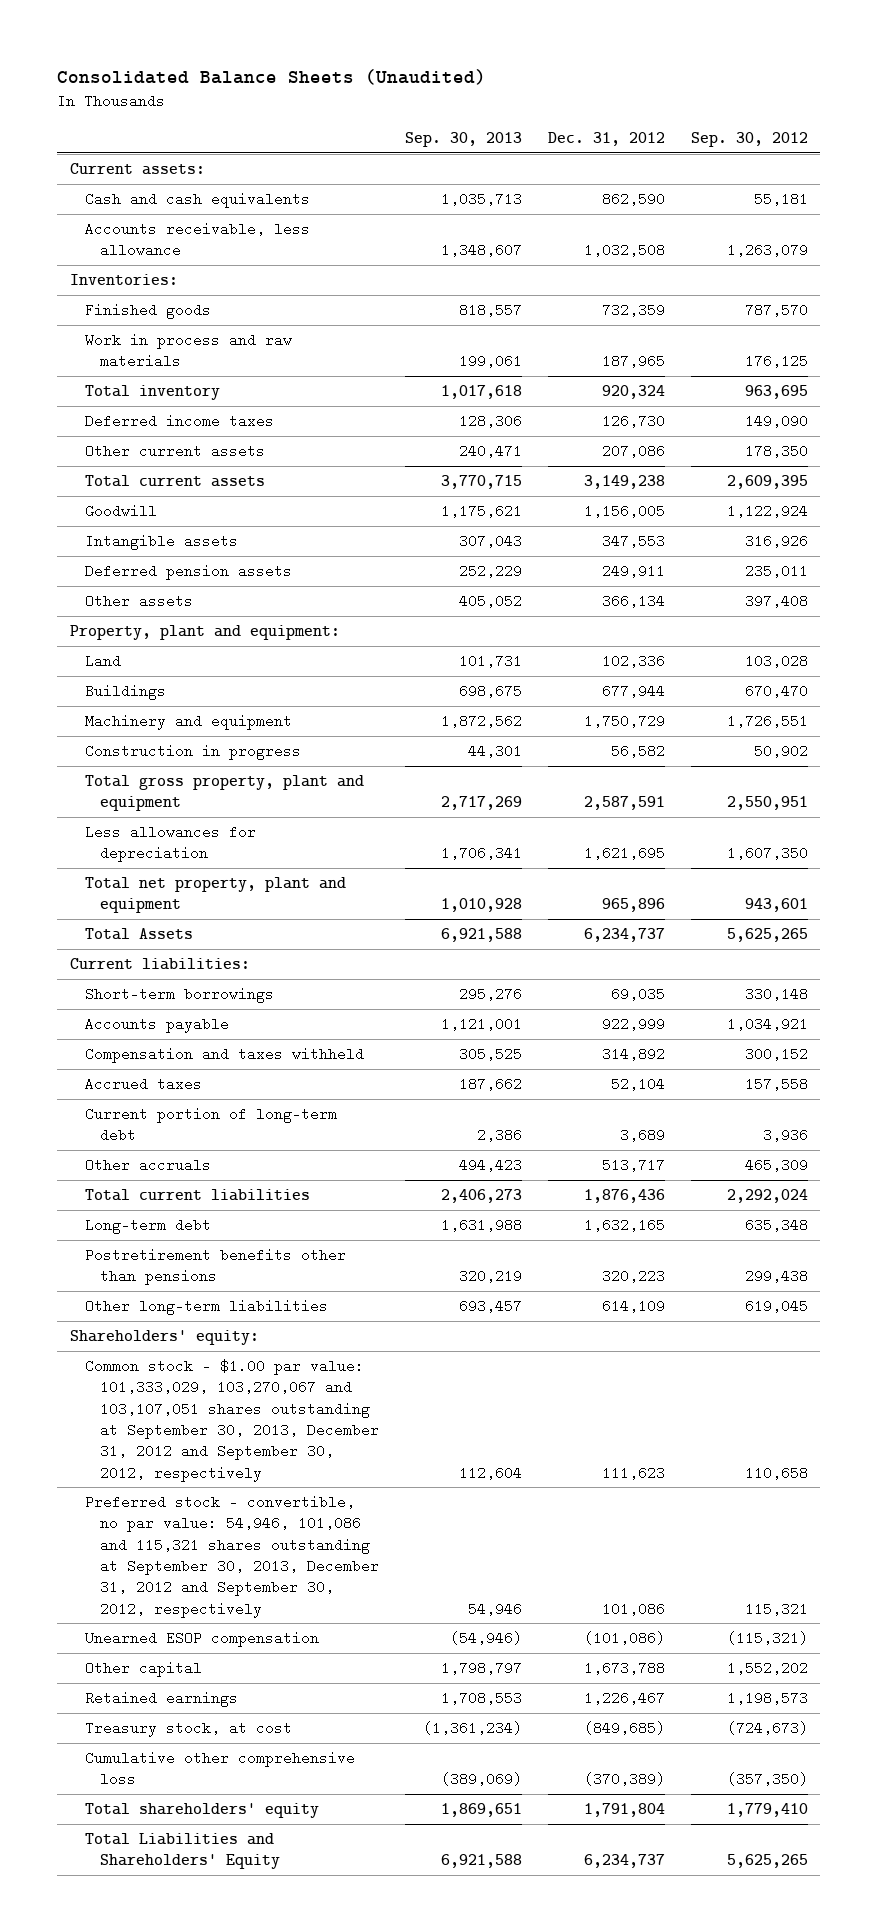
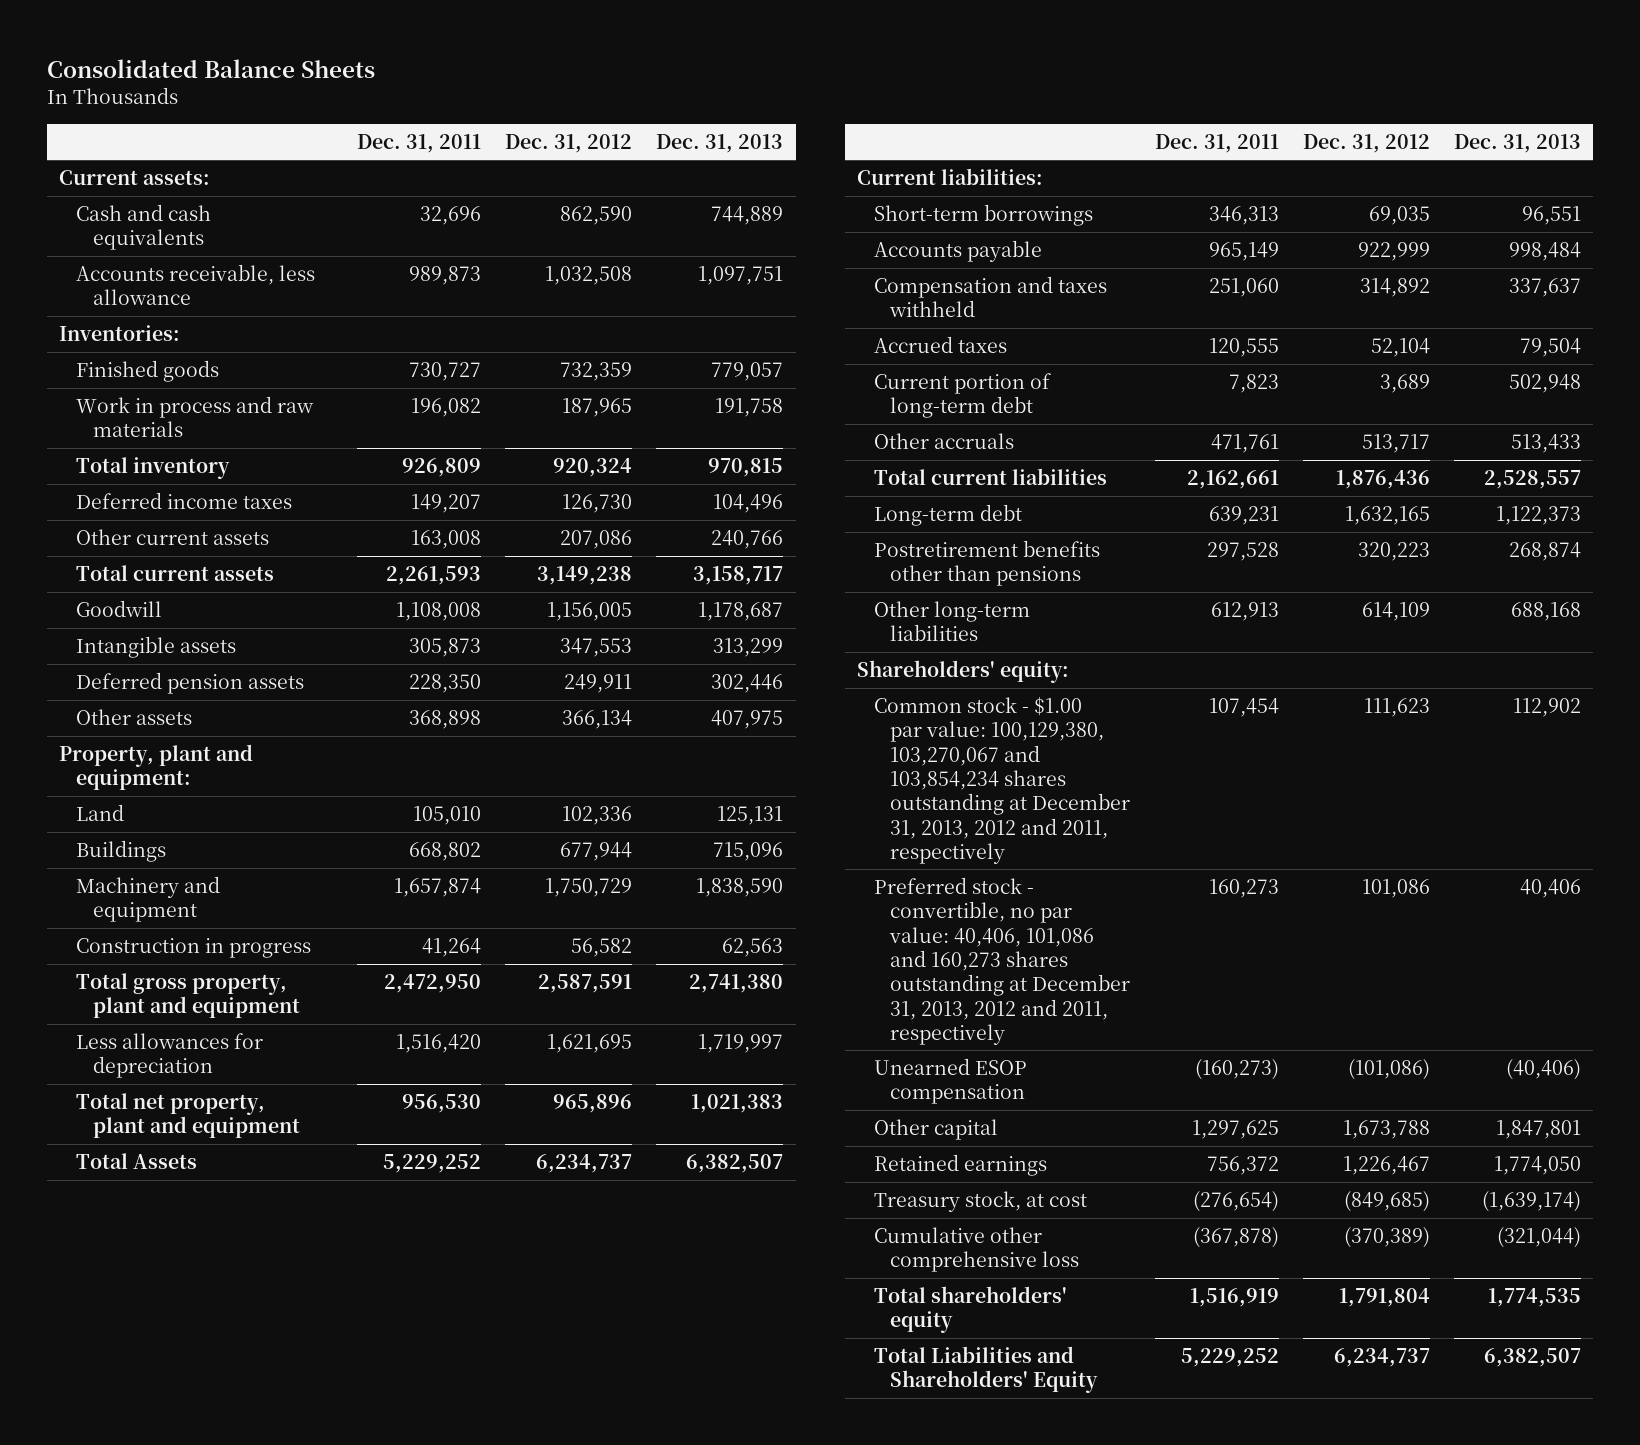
[56,69,486,86] Consolidated Balance Sheets (Unaudited) -> [46,58,375,78] Consolidated Balance Sheets
[405,132,523,148] Sep. 30, 2013 -> none
[690,132,808,148] Sep. 30, 2012 -> none
none -> [356,133,481,153] Dec. 31, 2011
none -> [656,133,784,153] Dec. 31, 2013
[85,1359,380,1482] Common stock - $1.00 par value: 101,333,029, 103,270,067 and 103,107,051 shares outstanding at September 30, 2013, December 31, 2012 and September 30, 2012, respectively -> [873,696,1131,864] Common stock - $1.00 par value: 100,129,380, 103,270,067 and 103,854,234 shares outstanding at December 31, 2013, 2012 and 2011, respectively
[85,1495,380,1618] Preferred stock - convertible, no par value: 54,946, 101,086 and 115,321 shares outstanding at September 30, 2013, December 31, 2012 and September 30, 2012, respectively -> [873,876,1131,1045] Preferred stock - convertible, no par value: 40,406, 101,086 and 160,273 shares outstanding at December 31, 2013, 2012 and 2011, respectively

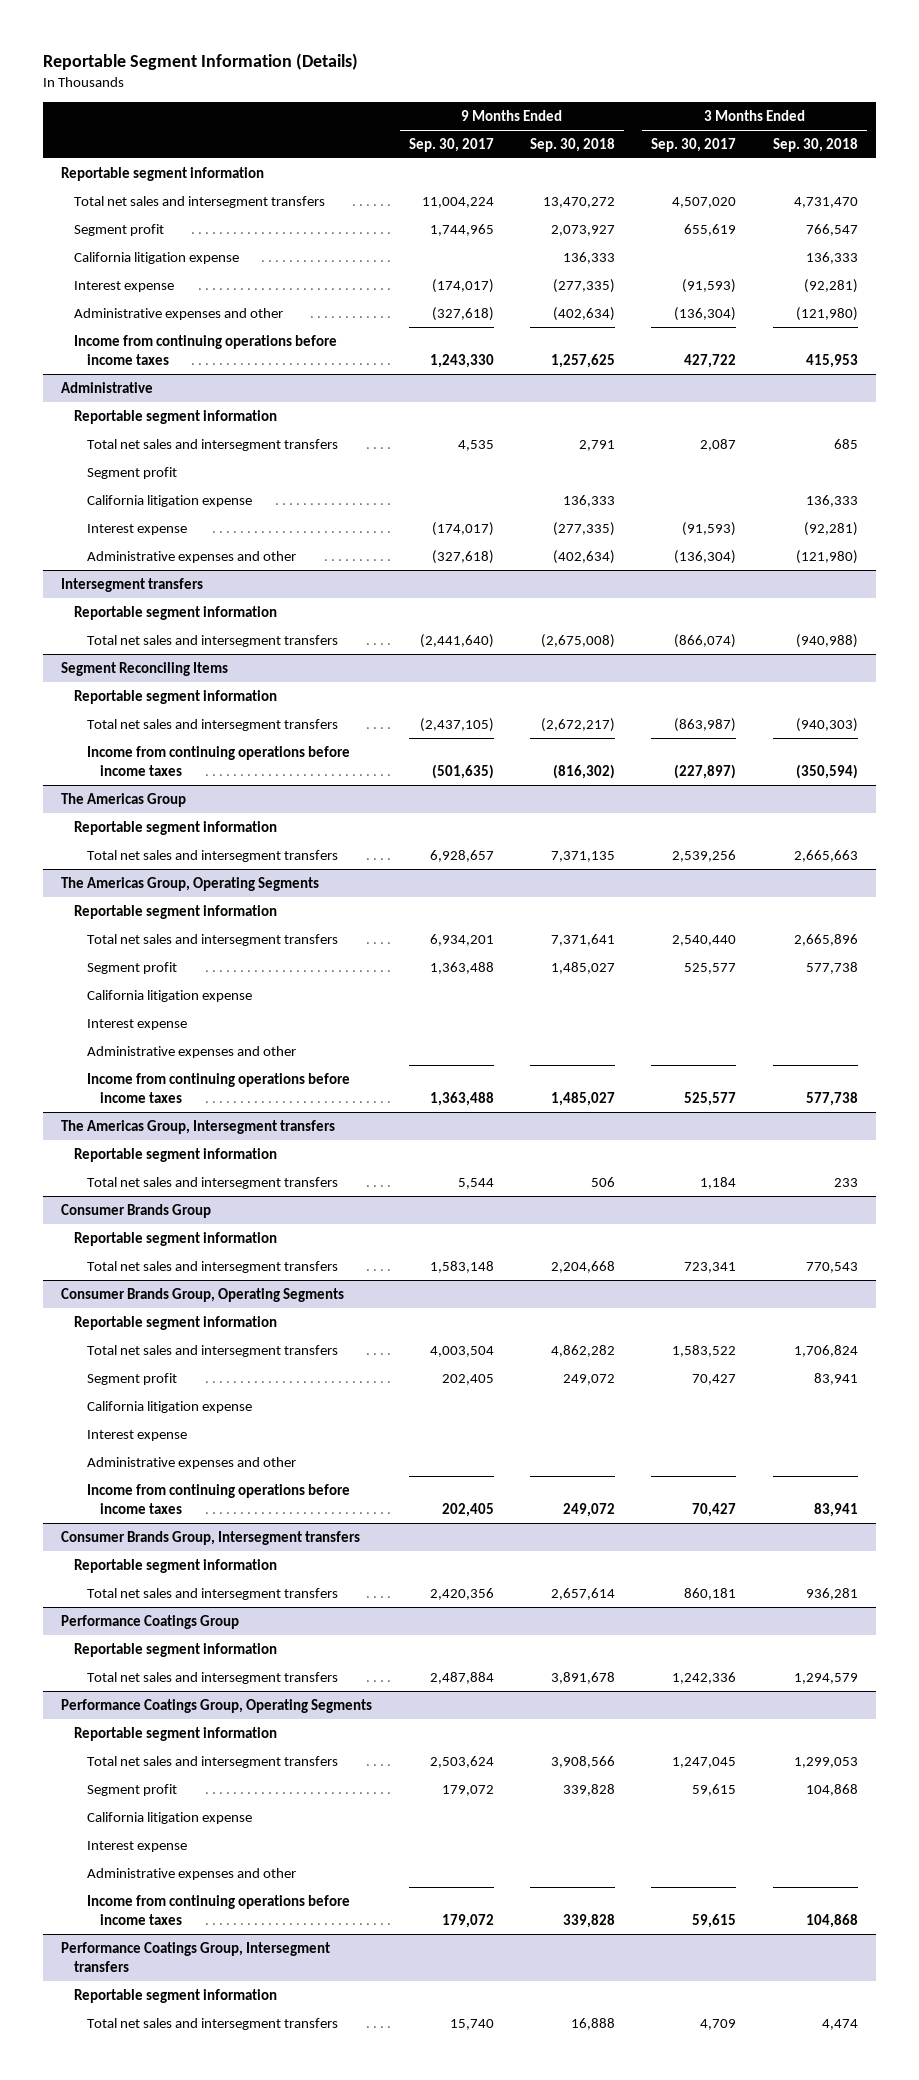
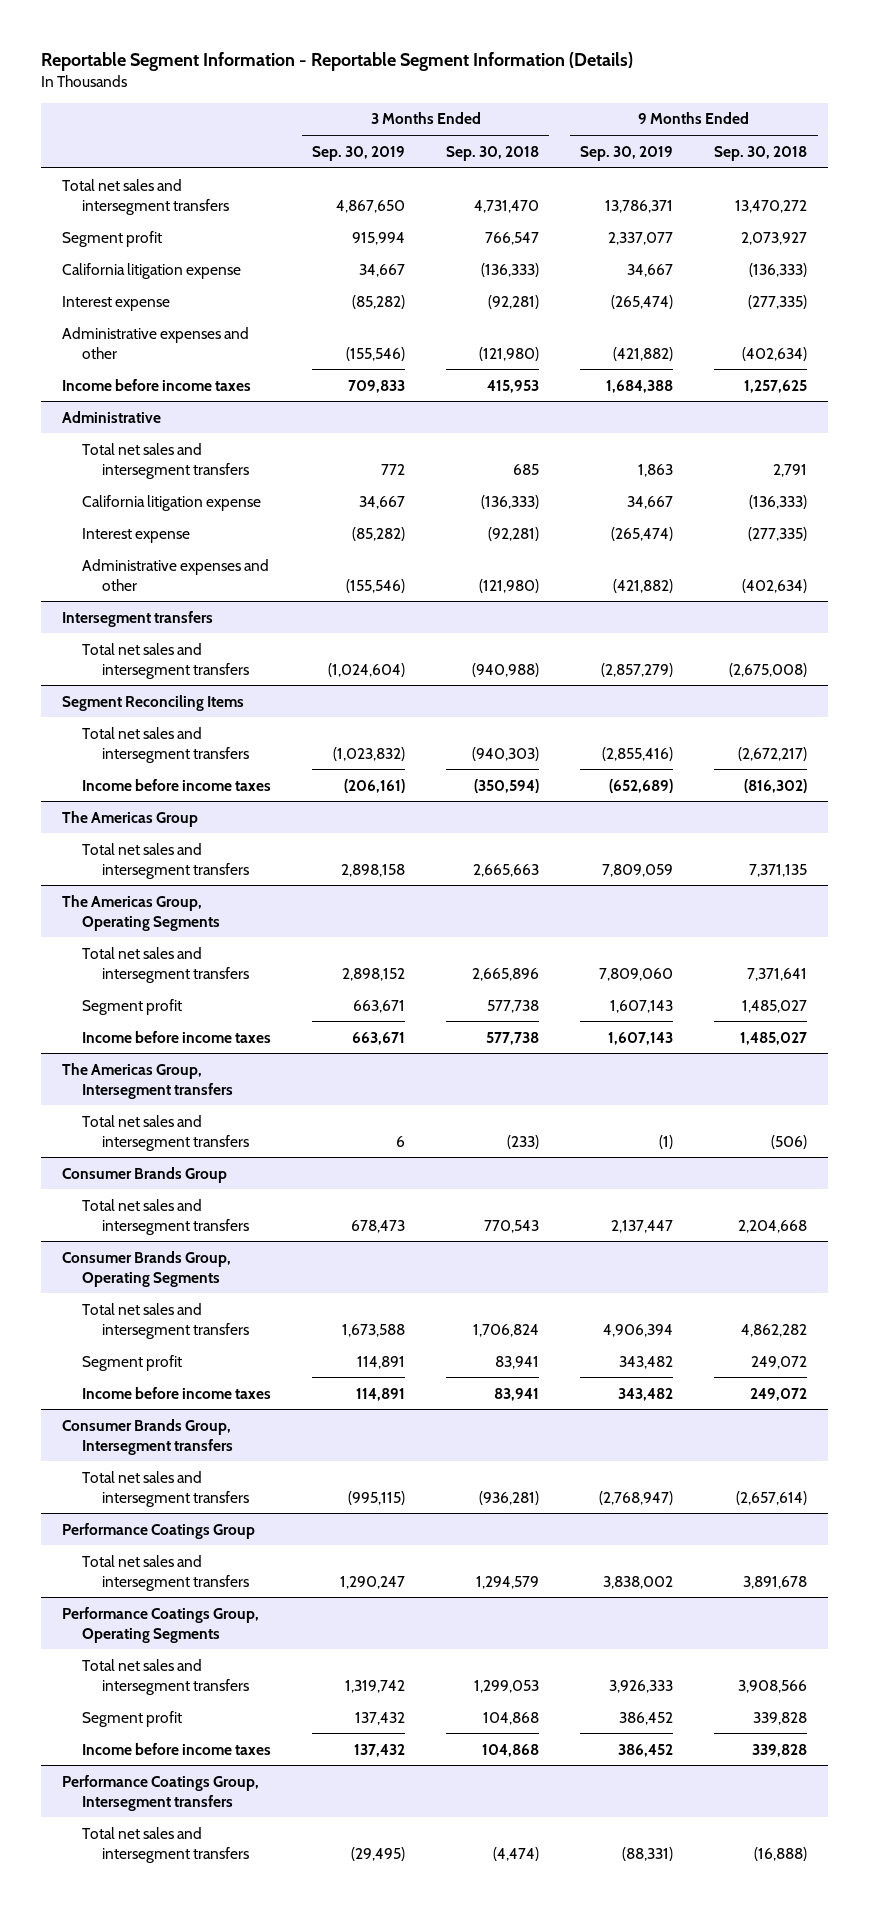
[43,52,359,70] Reportable Segment Information (Details) -> [41,51,634,71] Reportable Segment Information - Reportable Segment Information (Details)
[408,137,494,152] Sep. 30, 2017 -> none
[651,137,737,152] Sep. 30, 2017 -> none
none -> [312,145,406,161] Sep. 30, 2019
none -> [580,145,674,161] Sep. 30, 2019
[61,166,265,181] Reportable segment information -> none
[563,251,616,264] 136,333 -> [749,262,808,277] (136,333)
[805,251,858,264] 136,333 -> [481,262,540,277] (136,333)
[74,334,338,365] Income from continuing operations before income taxes -> [61,378,251,391] Income before income taxes
[74,409,278,424] Reportable segment information -> none
[86,466,177,479] Segment profit -> none
[563,494,616,507] 136,333 -> [749,494,808,509] (136,333)
[805,494,858,507] 136,333 -> [481,494,540,509] (136,333)
[74,605,278,620] Reportable segment information -> none
[74,689,278,704] Reportable segment information -> none
[86,745,350,776] Income from continuing operations before income taxes -> [81,778,271,791] Income before income taxes
[74,820,278,835] Reportable segment information -> none
[74,904,278,919] Reportable segment information -> none
[86,989,252,1002] California litigation expense -> none
[86,1018,187,1030] Interest expense -> none
[86,1045,296,1058] Administrative expenses and other -> none
[86,1072,350,1103] Income from continuing operations before income taxes -> [81,1030,271,1043] Income before income taxes
[74,1147,278,1162] Reportable segment information -> none
[591,1176,616,1187] 506 -> [771,1134,808,1149] (506)
[833,1177,858,1187] 233 -> [507,1134,540,1149] (233)
[74,1231,278,1246] Reportable segment information -> none
[74,1315,278,1330] Reportable segment information -> none
[86,1400,252,1413] California litigation expense -> none
[86,1429,187,1441] Interest expense -> none
[86,1456,296,1469] Administrative expenses and other -> none
[86,1483,350,1514] Income from continuing operations before income taxes -> [81,1386,271,1399] Income before income taxes
[74,1558,278,1573] Reportable segment information -> none
[551,1587,616,1600] 2,657,614 -> [736,1490,808,1505] (2,657,614)
[805,1587,858,1600] 936,281 -> [479,1490,540,1505] (936,281)
[74,1642,278,1657] Reportable segment information -> none
[74,1726,278,1741] Reportable segment information -> none
[86,1811,252,1824] California litigation expense -> none
[86,1840,187,1852] Interest expense -> none
[86,1867,296,1880] Administrative expenses and other -> none
[86,1894,350,1925] Income from continuing operations before income taxes -> [81,1742,271,1755] Income before income taxes
[74,1988,278,2003] Reportable segment information -> none
[571,2017,616,2030] 16,888 -> [754,1846,808,1861] (16,888)
[821,2018,858,2030] 4,474 -> [493,1846,540,1861] (4,474)

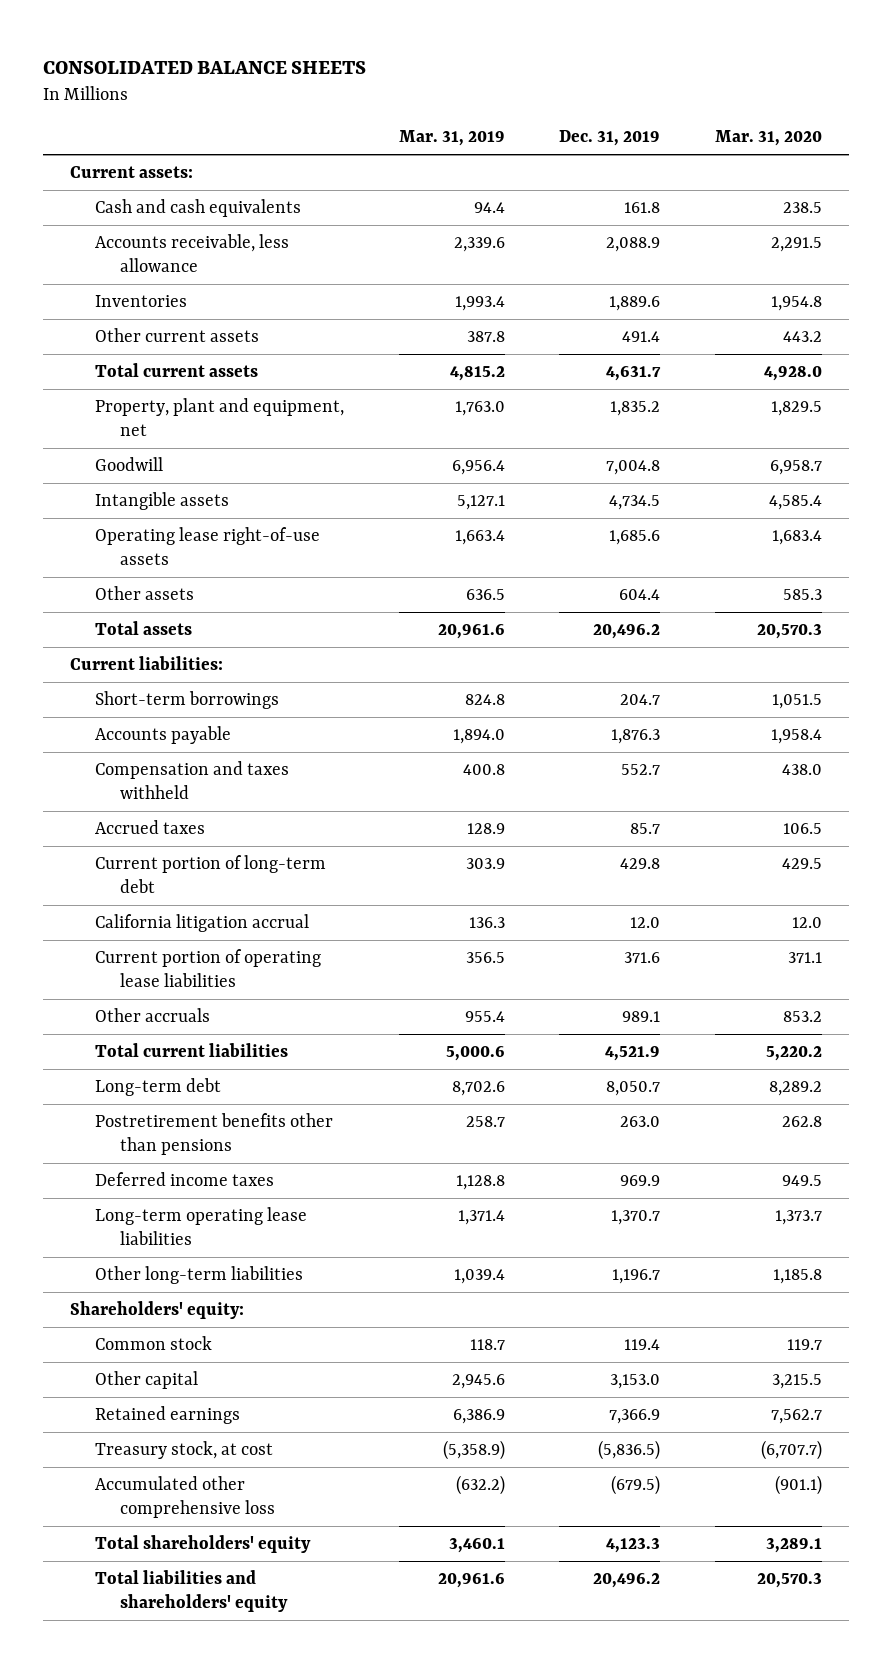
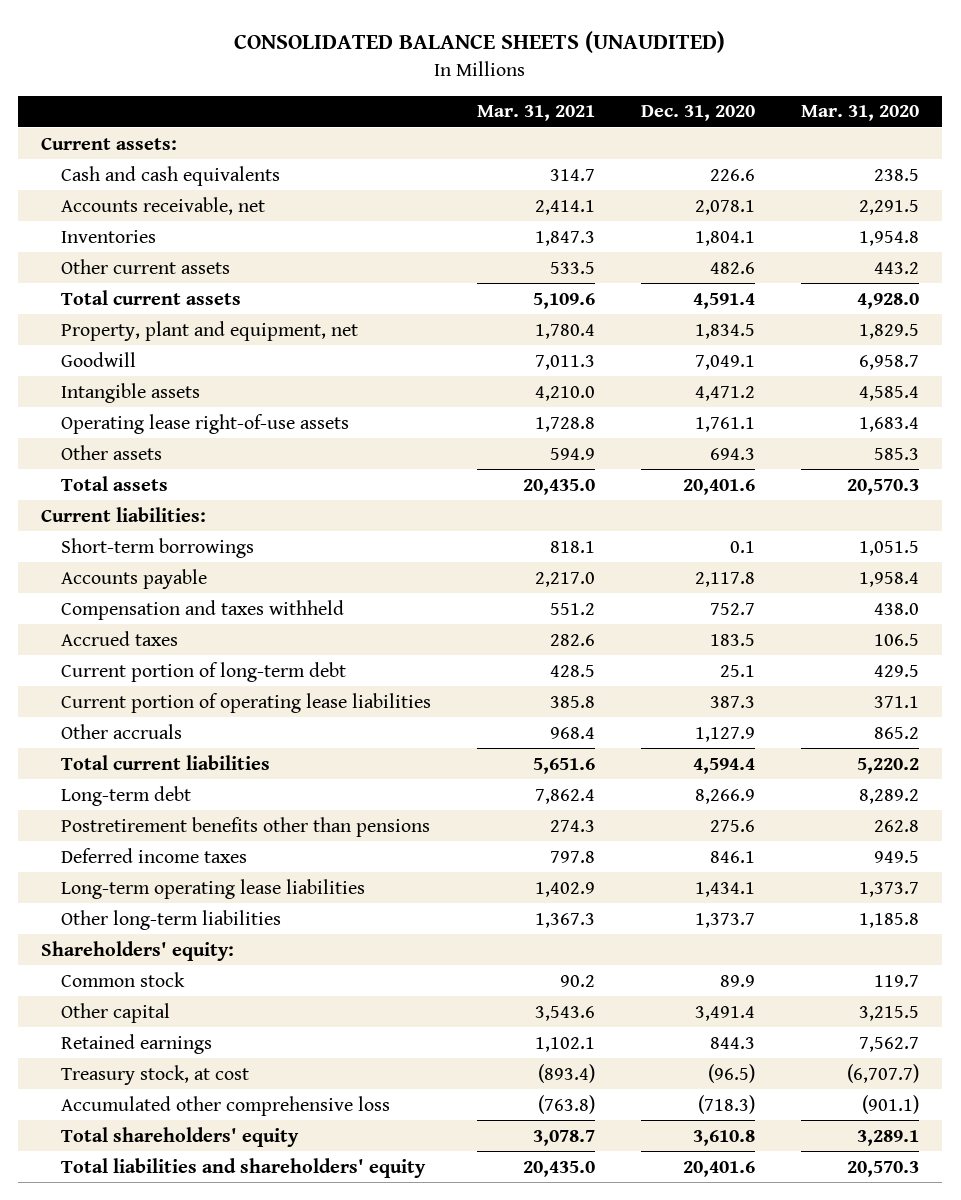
[43,60,367,74] CONSOLIDATED BALANCE SHEETS -> [234,31,726,54] CONSOLIDATED BALANCE SHEETS (UNAUDITED)
[398,130,505,147] Mar. 31, 2019 -> none
[559,130,661,147] Dec. 31, 2019 -> none
none -> [477,105,596,122] Mar. 31, 2021
none -> [641,105,756,122] Dec. 31, 2020
[95,234,290,272] Accounts receivable, less allowance -> [61,196,266,215] Accounts receivable, net
[95,914,310,933] California litigation accrual -> none
[782,1011,822,1023] 853.2 -> [874,726,920,739] 865.2

